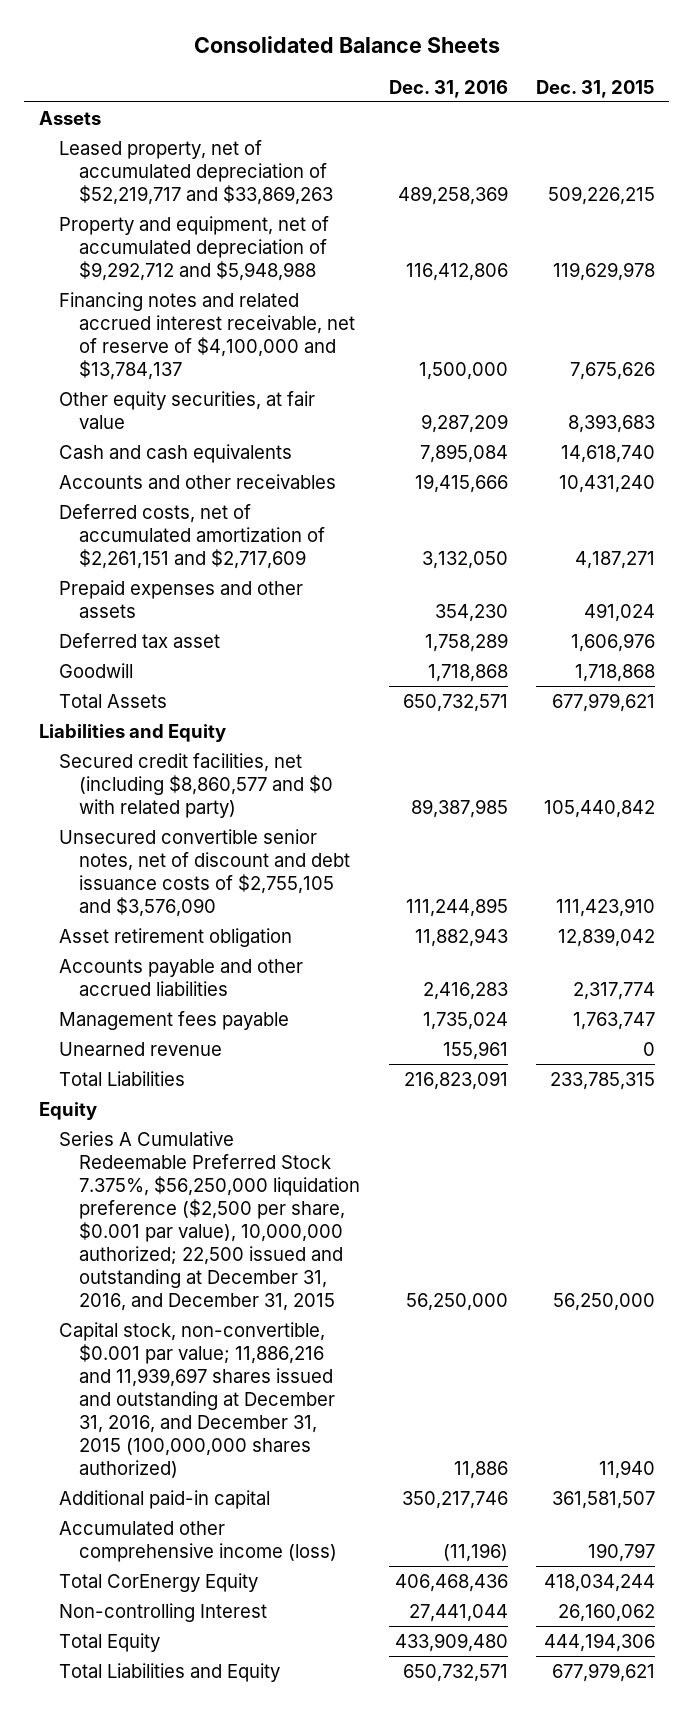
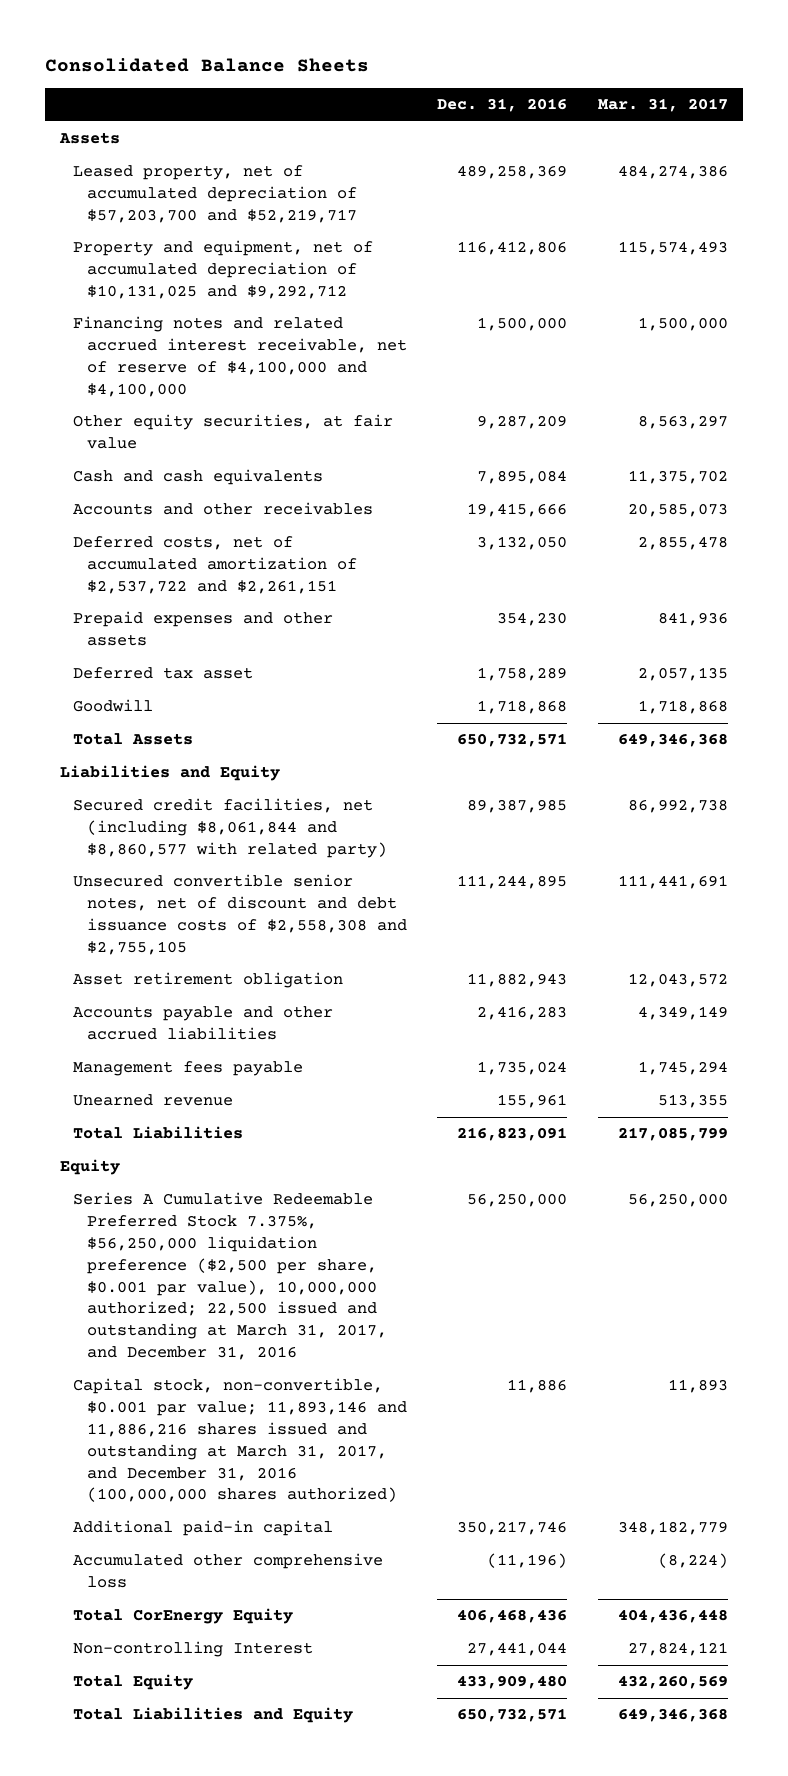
[535,79,655,98] Dec. 31, 2015 -> none
none -> [597,98,728,113] Mar. 31, 2017
[58,139,334,205] Leased property, net of accumulated depreciation of $52,219,717 and $33,869,263 -> [73,165,357,223] Leased property, net of accumulated depreciation of $57,203,700 and $52,219,717
[58,215,329,281] Property and equipment, net of accumulated depreciation of $9,292,712 and $5,948,988 -> [73,240,374,299] Property and equipment, net of accumulated depreciation of $10,131,025 and $9,292,712
[58,291,356,380] Financing notes and related accrued interest receivable, net of reserve of $4,100,000 and $13,784,137 -> [73,316,407,397] Financing notes and related accrued interest receivable, net of reserve of $4,100,000 and $4,100,000
[58,503,326,569] Deferred costs, net of accumulated amortization of $2,261,151 and $2,717,609 -> [73,536,357,594] Deferred costs, net of accumulated amortization of $2,537,722 and $2,261,151
[58,752,334,818] Secured credit facilities, net (including $8,860,577 and $0 with related party) -> [73,798,387,858] Secured credit facilities, net (including $8,061,844 and $8,860,577 with related party)
[58,828,351,917] Unsecured convertible senior notes, net of discount and debt issuance costs of $2,755,105 and $3,576,090 -> [73,874,407,955] Unsecured convertible senior notes, net of discount and debt issuance costs of $2,558,308 and $2,755,105
[58,1130,361,1311] Series A Cumulative Redeemable Preferred Stock 7.375%, $56,250,000 liquidation preference ($2,500 per share, $0.001 par value), 10,000,000 authorized; 22,500 issued and outstanding at December 31, 2016, and December 31, 2015 -> [73,1192,387,1361] Series A Cumulative Redeemable Preferred Stock 7.375%, $56,250,000 liquidation preference ($2,500 per share, $0.001 par value), 10,000,000 authorized; 22,500 issued and outstanding at March 31, 2017, and December 31, 2016
[58,1321,336,1478] Capital stock, non-convertible, $0.001 par value; 11,886,216 and 11,939,697 shares issued and outstanding at December 31, 2016, and December 31, 2015 (100,000,000 shares authorized) -> [73,1378,407,1503] Capital stock, non-convertible, $0.001 par value; 11,893,146 and 11,886,216 shares issued and outstanding at March 31, 2017, and December 31, 2016 (100,000,000 shares authorized)
[58,1520,338,1562] Accumulated other comprehensive income (loss) -> [73,1553,384,1589] Accumulated other comprehensive loss

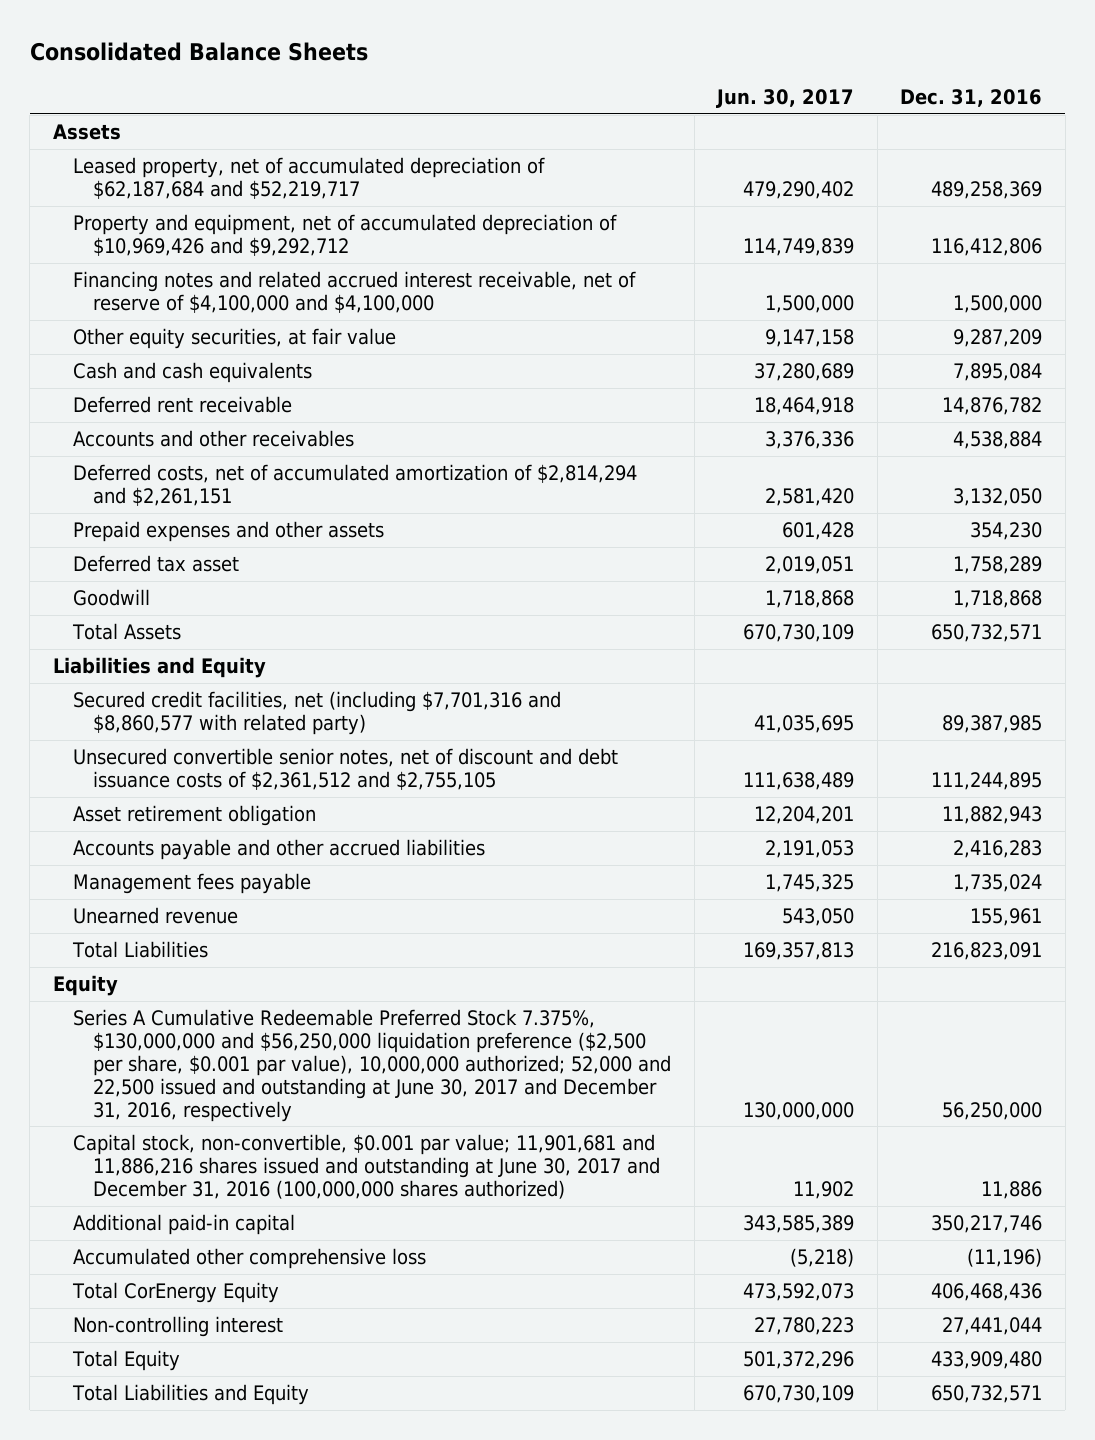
[597,98,728,113] Mar. 31, 2017 -> none
none -> [716,88,855,108] Jun. 30, 2017
[73,165,357,223] Leased property, net of accumulated depreciation of $57,203,700 and $52,219,717 -> [72,157,545,199] Leased property, net of accumulated depreciation of $62,187,684 and $52,219,717
[73,240,374,299] Property and equipment, net of accumulated depreciation of $10,131,025 and $9,292,712 -> [72,214,617,256] Property and equipment, net of accumulated depreciation of $10,969,426 and $9,292,712
none -> [72,396,292,414] Deferred rent receivable
[467,503,568,518] 19,415,666 -> [953,431,1043,450] 4,538,884
[73,536,357,594] Deferred costs, net of accumulated amortization of $2,537,722 and $2,261,151 -> [72,464,637,506] Deferred costs, net of accumulated amortization of $2,814,294 and $2,261,151
[73,798,387,858] Secured credit facilities, net (including $8,061,844 and $8,860,577 with related party) -> [72,691,561,735] Secured credit facilities, net (including $7,701,316 and $8,860,577 with related party)
[73,874,407,955] Unsecured convertible senior notes, net of discount and debt issuance costs of $2,558,308 and $2,755,105 -> [72,748,618,790] Unsecured convertible senior notes, net of discount and debt issuance costs of $2,361,512 and $2,755,105
[73,1192,387,1361] Series A Cumulative Redeemable Preferred Stock 7.375%, $56,250,000 liquidation preference ($2,500 per share, $0.001 par value), 10,000,000 authorized; 22,500 issued and outstanding at March 31, 2017, and December 31, 2016 -> [72,1009,672,1122] Series A Cumulative Redeemable Preferred Stock 7.375%, $130,000,000 and $56,250,000 liquidation preference ($2,500 per share, $0.001 par value), 10,000,000 authorized; 52,000 and 22,500 issued and outstanding at June 30, 2017 and December 31, 2016, respectively
[73,1378,407,1503] Capital stock, non-convertible, $0.001 par value; 11,893,146 and 11,886,216 shares issued and outstanding at March 31, 2017, and December 31, 2016 (100,000,000 shares authorized) -> [72,1134,661,1199] Capital stock, non-convertible, $0.001 par value; 11,901,681 and 11,886,216 shares issued and outstanding at June 30, 2017 and December 31, 2016 (100,000,000 shares authorized)
[73,1641,314,1658] Non-controlling Interest -> [72,1316,283,1338] Non-controlling interest

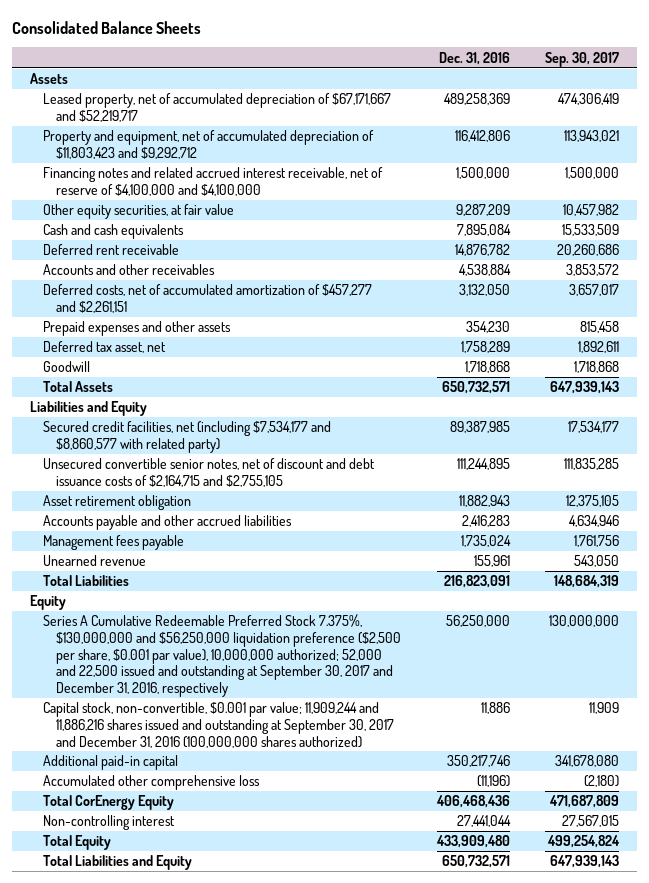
[716,88,855,108] Jun. 30, 2017 -> none
none -> [545,51,620,67] Sep. 30, 2017
[72,157,545,199] Leased property, net of accumulated depreciation of $62,187,684 and $52,219,717 -> [42,93,391,122] Leased property, net of accumulated depreciation of $67,171,667 and $52,219,717
[72,214,617,256] Property and equipment, net of accumulated depreciation of $10,969,426 and $9,292,712 -> [42,130,374,159] Property and equipment, net of accumulated depreciation of $11,803,423 and $9,292,712
[72,464,637,506] Deferred costs, net of accumulated amortization of $2,814,294 and $2,261,151 -> [42,284,372,313] Deferred costs, net of accumulated amortization of $457,277 and $2,261,151
[72,555,239,573] Deferred tax asset -> [42,341,166,354] Deferred tax asset, net
[72,691,561,735] Secured credit facilities, net (including $7,701,316 and $8,860,577 with related party) -> [42,421,331,453] Secured credit facilities, net (including $7,534,177 and $8,860,577 with related party)
[72,748,618,790] Unsecured convertible senior notes, net of discount and debt issuance costs of $2,361,512 and $2,755,105 -> [42,458,375,487] Unsecured convertible senior notes, net of discount and debt issuance costs of $2,164,715 and $2,755,105
[72,1009,672,1122] Series A Cumulative Redeemable Preferred Stock 7.375%, $130,000,000 and $56,250,000 liquidation preference ($2,500 per share, $0.001 par value), 10,000,000 authorized; 52,000 and 22,500 issued and outstanding at June 30, 2017 and December 31, 2016, respectively -> [42,614,401,697] Series A Cumulative Redeemable Preferred Stock 7.375%, $130,000,000 and $56,250,000 liquidation preference ($2,500 per share, $0.001 par value), 10,000,000 authorized; 52,000 and 22,500 issued and outstanding at September 30, 2017 and December 31, 2016, respectively
[72,1134,661,1199] Capital stock, non-convertible, $0.001 par value; 11,901,681 and 11,886,216 shares issued and outstanding at June 30, 2017 and December 31, 2016 (100,000,000 shares authorized) -> [42,702,394,748] Capital stock, non-convertible, $0.001 par value; 11,909,244 and 11,886,216 shares issued and outstanding at September 30, 2017 and December 31, 2016 (100,000,000 shares authorized)

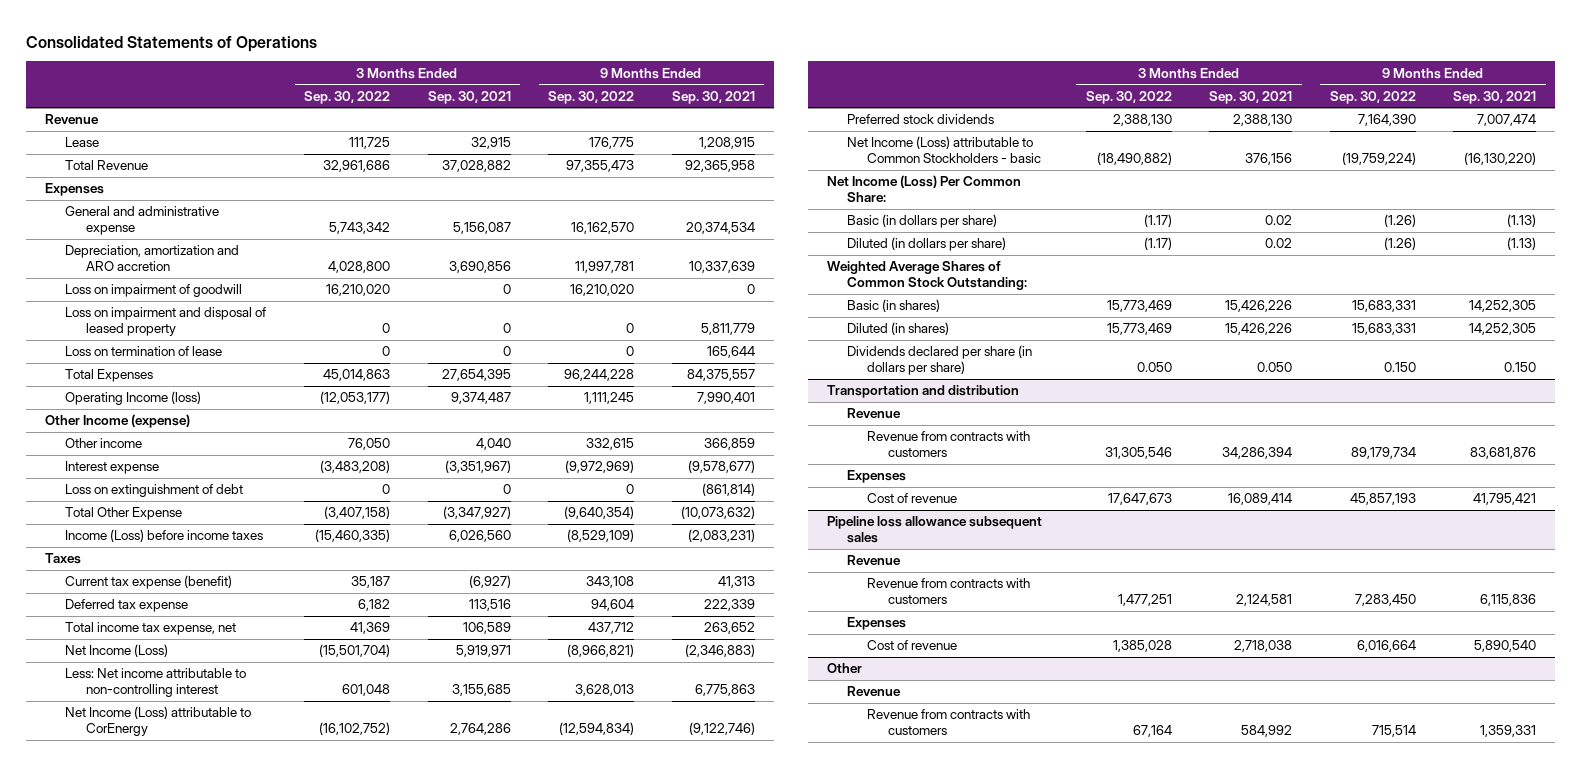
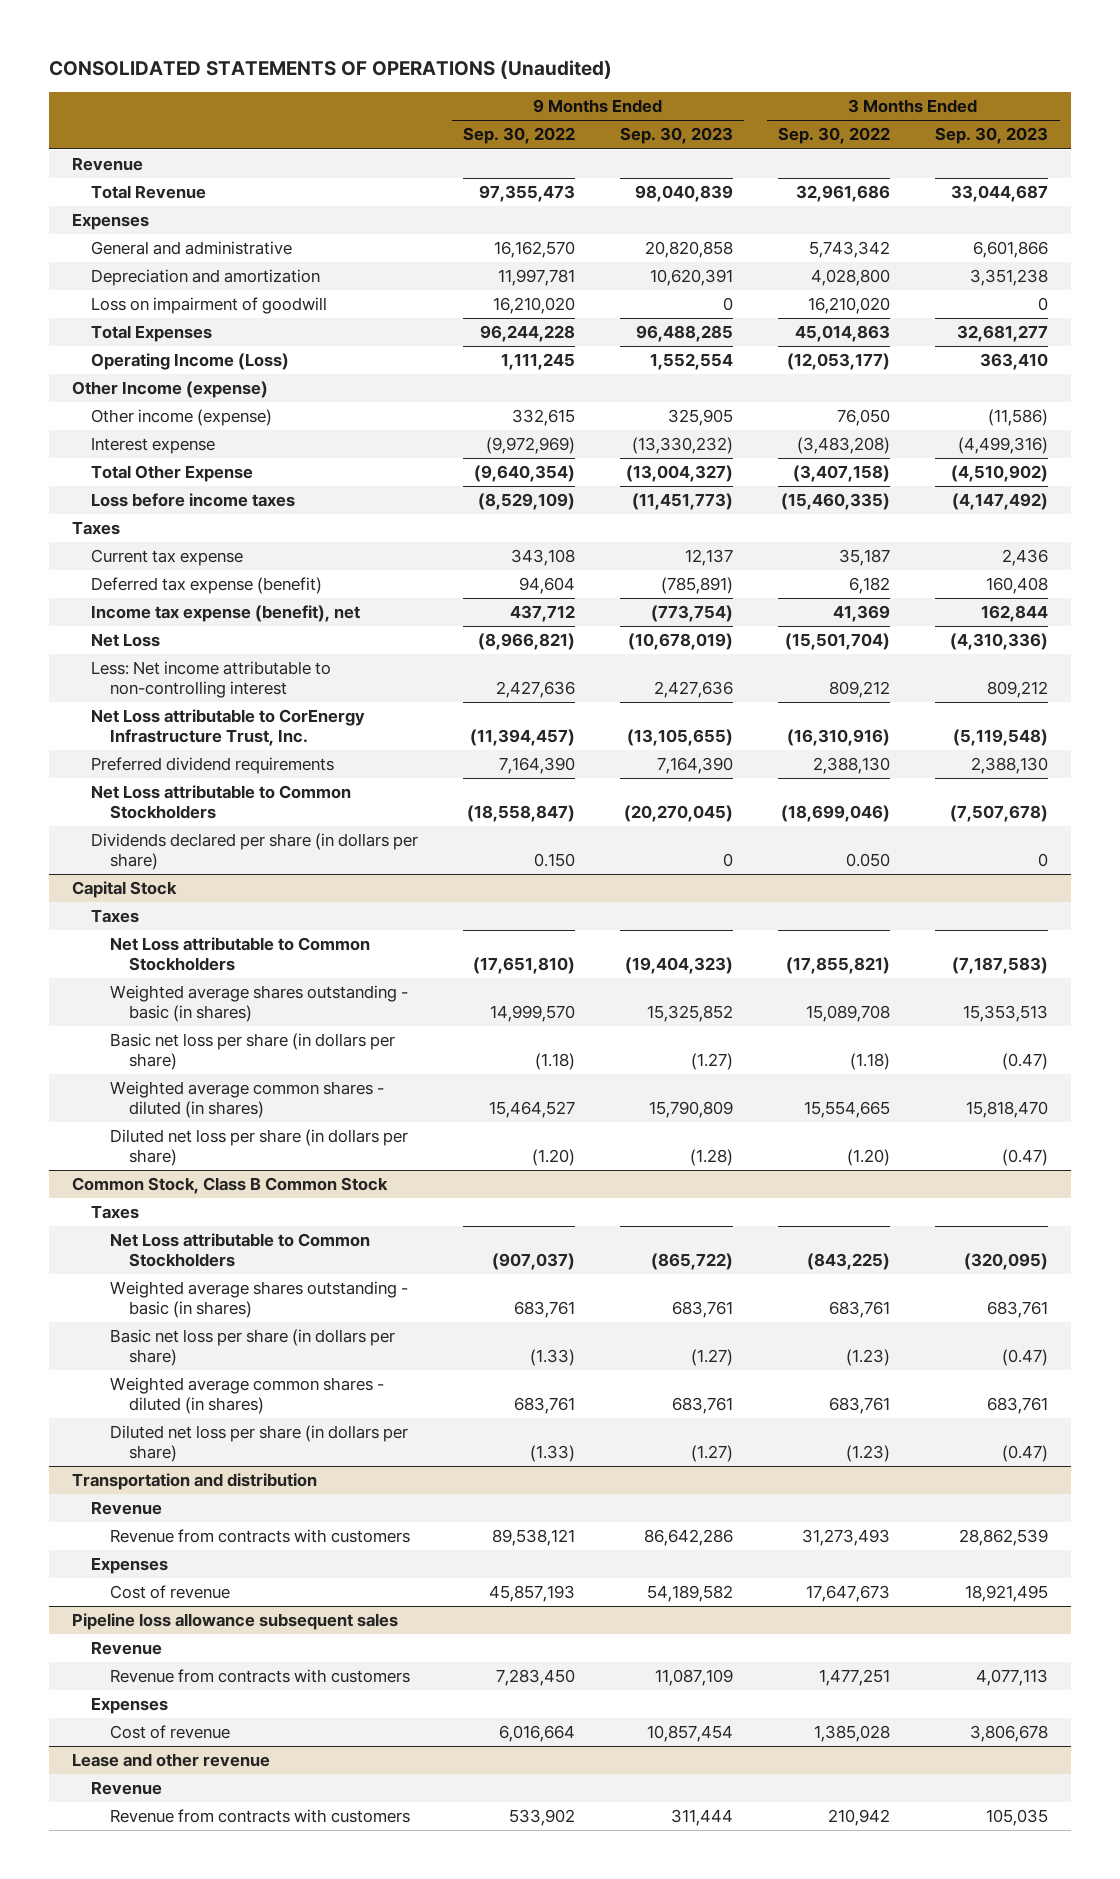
[26,35,318,52] Consolidated Statements of Operations -> [49,60,613,80] CONSOLIDATED STATEMENTS OF OPERATIONS (Unaudited)
[427,90,511,104] Sep. 30, 2021 -> none
[671,90,755,104] Sep. 30, 2021 -> none
none -> [620,127,734,145] Sep. 30, 2023
none -> [935,127,1049,145] Sep. 30, 2023
[65,137,100,148] Lease -> none
[65,206,220,236] General and administrative expense -> [90,241,292,256] General and administrative
[65,245,240,272] Depreciation, amortization and ARO accretion -> [90,269,320,287] Depreciation and amortization
[65,307,267,337] Loss on impairment and disposal of leased property -> none
[65,346,223,357] Loss on termination of lease -> none
[65,391,202,406] Operating Income (loss) -> [90,353,289,371] Operating Income (Loss)
[65,438,143,449] Other income -> [90,409,272,427] Other income (expense)
[65,484,244,498] Loss on extinguishment of debt -> none
[65,529,264,543] Income (Loss) before income taxes -> [90,493,295,508] Loss before income taxes
[826,175,1021,203] Net Income (Loss) Per Common Share: -> none
[846,214,997,229] Basic (in dollars per share) -> none
[846,237,1006,252] Diluted (in dollars per share) -> none
[826,261,1027,291] Weighted Average Shares of Common Stock Outstanding: -> none
[846,299,940,313] Basic (in shares) -> none
[846,322,949,336] Diluted (in shares) -> none
[65,575,233,590] Current tax expense (benefit) -> [90,549,243,567] Current tax expense
[65,599,189,613] Deferred tax expense -> [90,577,322,595] Deferred tax expense (benefit)
[65,622,237,636] Total income tax expense, net -> [90,605,360,623] Income tax expense (benefit), net
[65,644,169,658] Net Income (Loss) -> [90,633,160,648] Net Loss
[342,684,391,697] 601,048 -> [829,680,891,698] 809,212
[575,684,635,697] 3,628,013 -> [495,680,575,698] 2,427,636
[65,706,252,737] Net Income (Loss) attributable to CorEnergy -> [90,709,365,746] Net Loss attributable to CorEnergy Infrastructure Trust, Inc.
[319,722,391,736] (16,102,752) -> [787,728,891,746] (16,310,916)
[559,722,635,736] (12,594,834) -> [469,728,575,746] (11,394,457)
[846,114,994,125] Preferred stock dividends -> [90,757,334,775] Preferred dividend requirements
[846,136,1042,164] Net Income (Loss) attributable to Common Stockholders - basic -> [90,785,351,819] Net Loss attributable to Common Stockholders
[1096,152,1172,166] (18,490,882) -> [781,804,891,822] (18,699,046)
[1341,152,1416,166] (19,759,224) -> [466,804,575,822] (18,558,847)
none -> [71,881,177,899] Capital Stock
none -> [90,909,139,924] Taxes
none -> [110,937,371,971] Net Loss attributable to Common Stockholders
none -> [110,985,409,1022] Weighted average shares outstanding - basic (in shares)
none -> [110,1033,396,1070] Basic net loss per share (in dollars per share)
none -> [110,1081,385,1118] Weighted average common shares - diluted (in shares)
none -> [110,1129,409,1166] Diluted net loss per share (in dollars per share)
none -> [71,1177,388,1195] Common Stock, Class B Common Stock
none -> [90,1205,139,1220] Taxes
none -> [110,1233,371,1267] Net Loss attributable to Common Stockholders
none -> [110,1281,409,1318] Weighted average shares outstanding - basic (in shares)
none -> [110,1329,396,1366] Basic net loss per share (in dollars per share)
none -> [110,1377,385,1414] Weighted average common shares - diluted (in shares)
none -> [110,1425,409,1462] Diluted net loss per share (in dollars per share)
[1104,447,1172,460] 31,305,546 -> [802,1529,891,1547] 31,273,493
[1350,447,1416,460] 89,179,734 -> [491,1529,575,1547] 89,538,121
[826,663,862,674] Other -> none
none -> [71,1753,270,1768] Lease and other revenue
[1132,725,1172,738] 67,164 -> [828,1809,891,1827] 210,942
[1371,725,1416,738] 715,514 -> [508,1809,575,1827] 533,902

